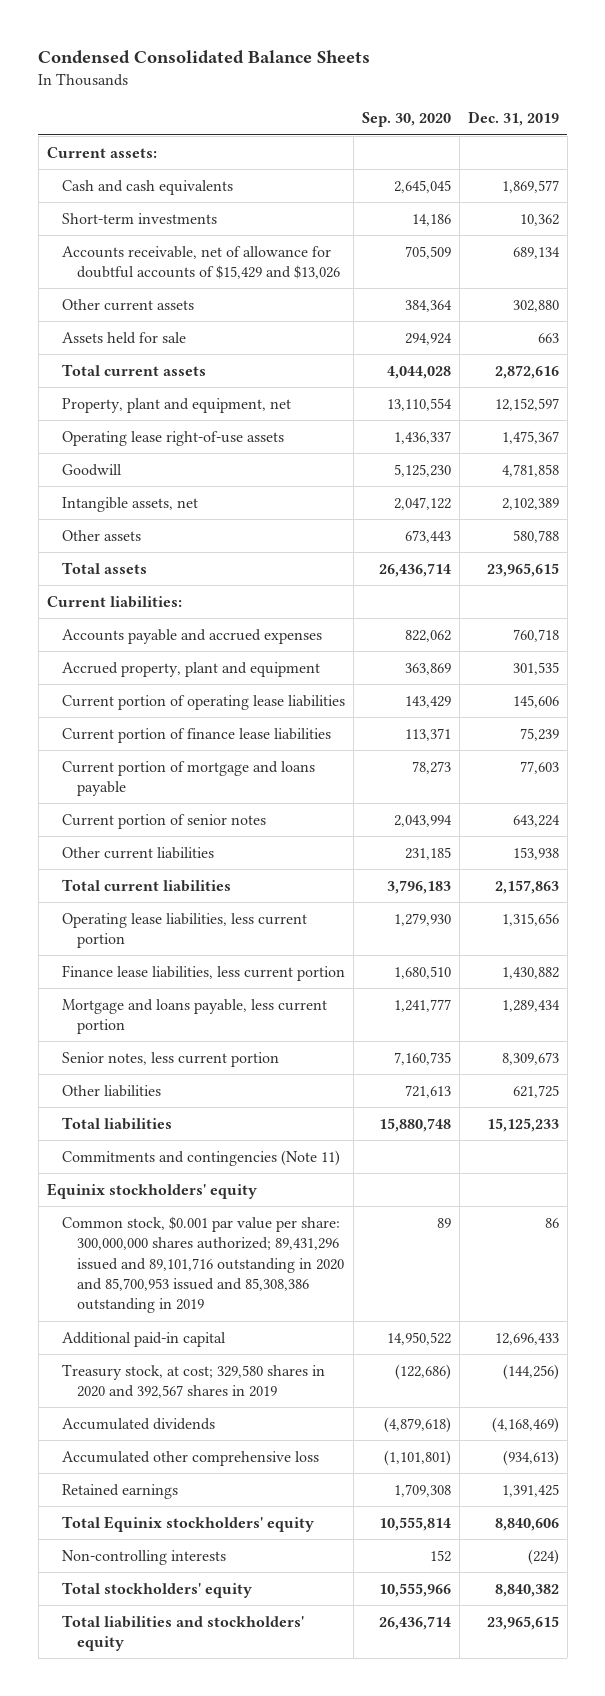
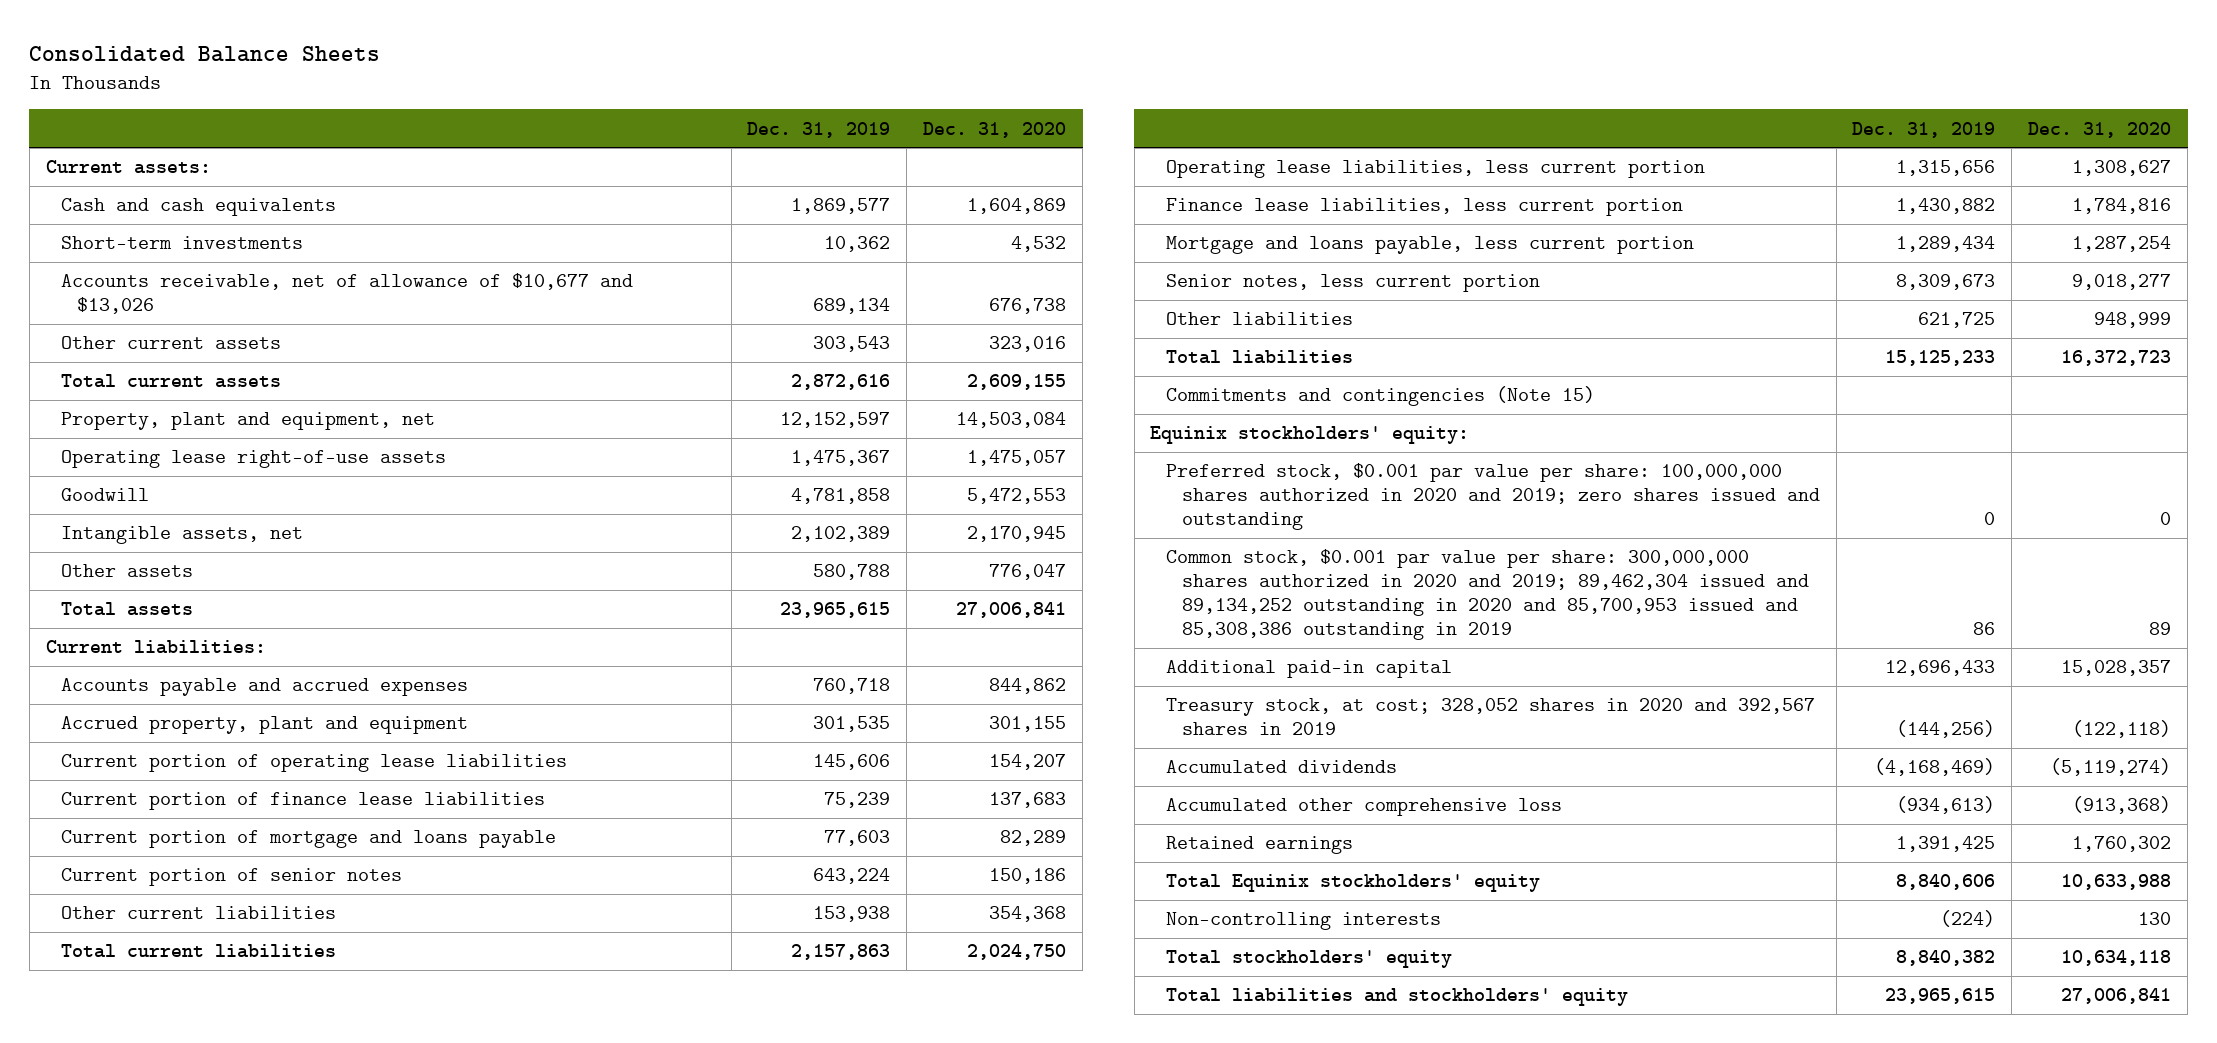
[38,50,371,65] Condensed Consolidated Balance Sheets -> [29,46,381,63] Consolidated Balance Sheets
[361,112,451,128] Sep. 30, 2020 -> none
none -> [923,121,1067,138] Dec. 31, 2020
[61,331,186,344] Assets held for sale -> none
[61,245,341,280] Accounts receivable, net of allowance for doubtful accounts of $15,429 and $13,026 -> [61,273,634,315] Accounts receivable, net of allowance of $10,677 and $13,026
[512,299,559,312] 302,880 -> [813,336,891,353] 303,543
[61,1149,340,1166] Commitments and contingencies (Note 11) -> [1166,386,1596,407] Commitments and contingencies (Note 15)
[46,1182,257,1199] Equinix stockholders' equity -> [1150,426,1470,445] Equinix stockholders' equity:
none -> [1166,463,1820,531] Preferred stock, $0.001 par value per share: 100,000,000 shares authorized in 2020 and 2019; zero shares issued and outstanding
[61,1215,345,1314] Common stock, $0.001 par value per share: 300,000,000 shares authorized; 89,431,296 issued and 89,101,716 outstanding in 2020 and 85,700,953 issued and 85,308,386 outstanding in 2019 -> [1166,549,1809,641] Common stock, $0.001 par value per share: 300,000,000 shares authorized in 2020 and 2019; 89,462,304 issued and 89,134,252 outstanding in 2020 and 85,700,953 issued and 85,308,386 outstanding in 2019
[61,1363,325,1399] Treasury stock, at cost; 329,580 shares in 2020 and 392,567 shares in 2019 -> [1166,698,1816,736] Treasury stock, at cost; 328,052 shares in 2020 and 392,567 shares in 2019

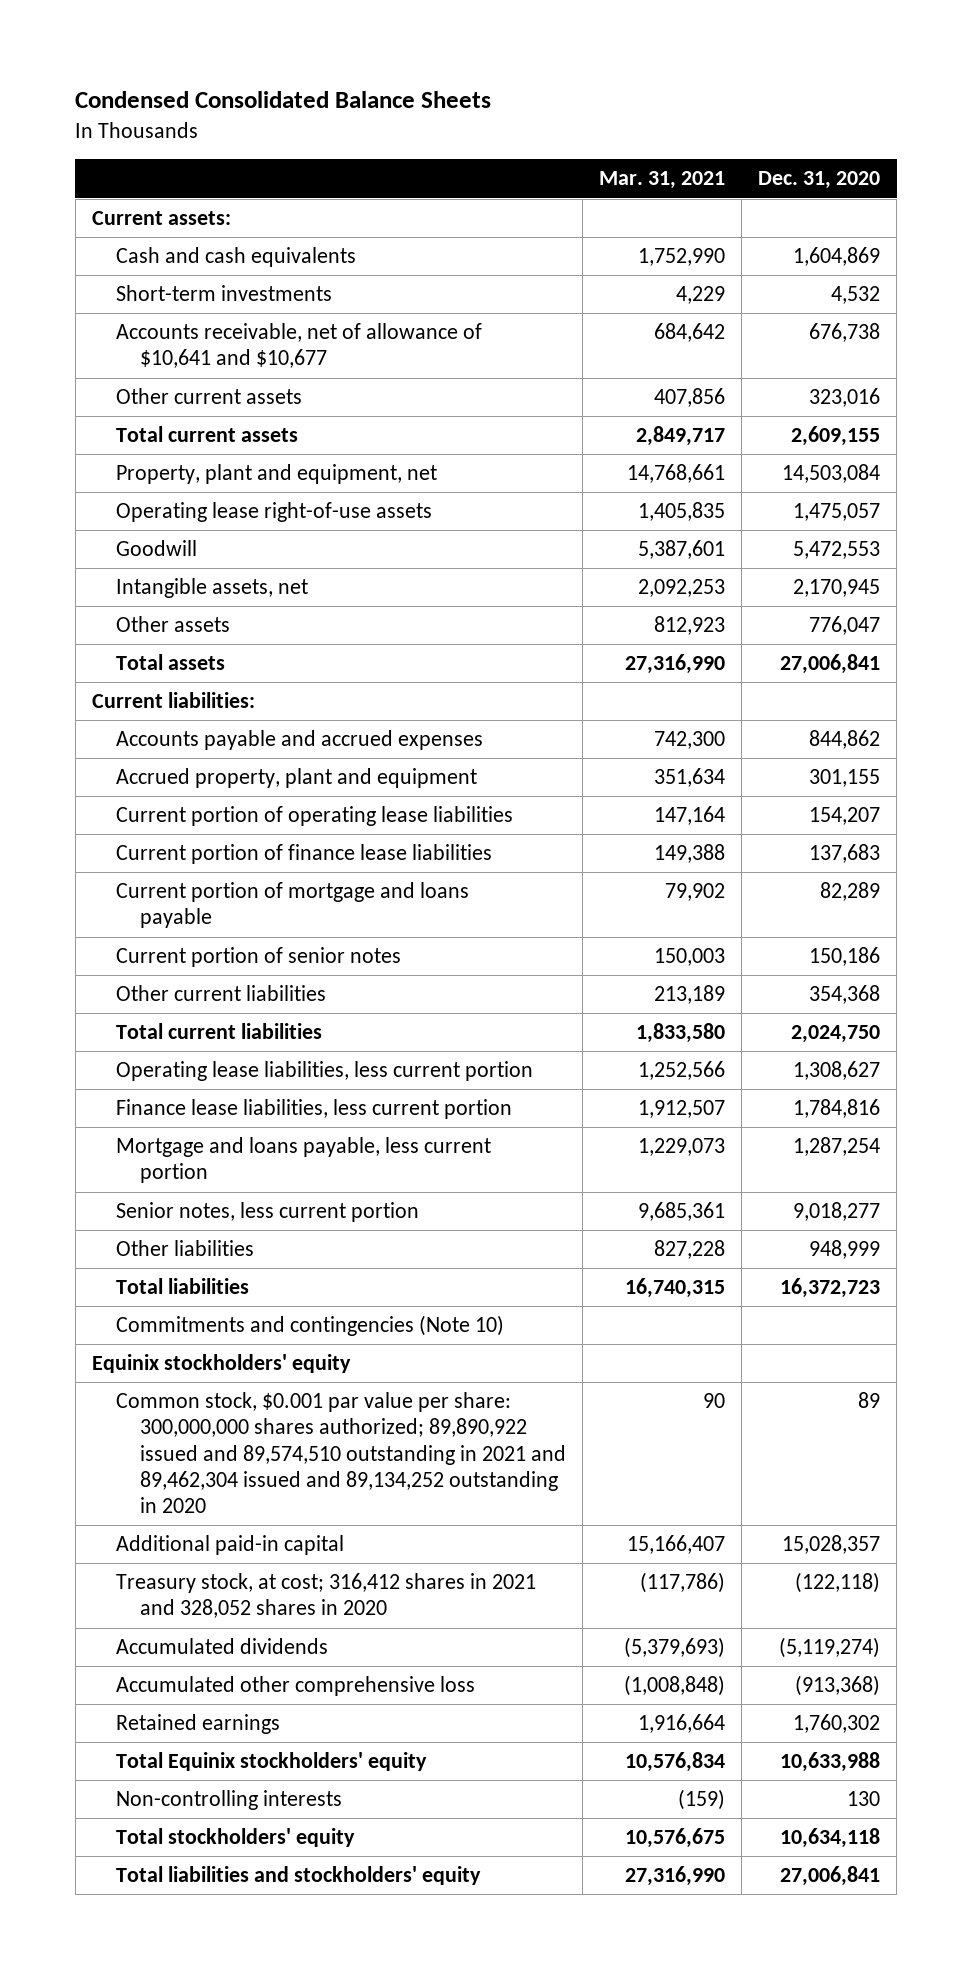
[29,46,381,63] Consolidated Balance Sheets -> [75,91,492,109] Condensed Consolidated Balance Sheets
[747,121,891,138] Dec. 31, 2019 -> none
none -> [599,171,726,190] Mar. 31, 2021
[61,273,634,315] Accounts receivable, net of allowance of $10,677 and $13,026 -> [115,323,482,369] Accounts receivable, net of allowance of $10,641 and $10,677
[1166,463,1820,531] Preferred stock, $0.001 par value per share: 100,000,000 shares authorized in 2020 and 2019; zero shares issued and outstanding -> none
[1166,386,1596,407] Commitments and contingencies (Note 15) -> [115,1315,504,1337] Commitments and contingencies (Note 10)
[1150,426,1470,445] Equinix stockholders' equity: -> [91,1354,351,1374] Equinix stockholders' equity
[1166,549,1809,641] Common stock, $0.001 par value per share: 300,000,000 shares authorized in 2020 and 2019; 89,462,304 issued and 89,134,252 outstanding in 2020 and 85,700,953 issued and 85,308,386 outstanding in 2019 -> [115,1392,567,1513] Common stock, $0.001 par value per share: 300,000,000 shares authorized; 89,890,922 issued and 89,574,510 outstanding in 2021 and 89,462,304 issued and 89,134,252 outstanding in 2020
[1166,698,1816,736] Treasury stock, at cost; 328,052 shares in 2020 and 392,567 shares in 2019 -> [115,1573,536,1619] Treasury stock, at cost; 316,412 shares in 2021 and 328,052 shares in 2020

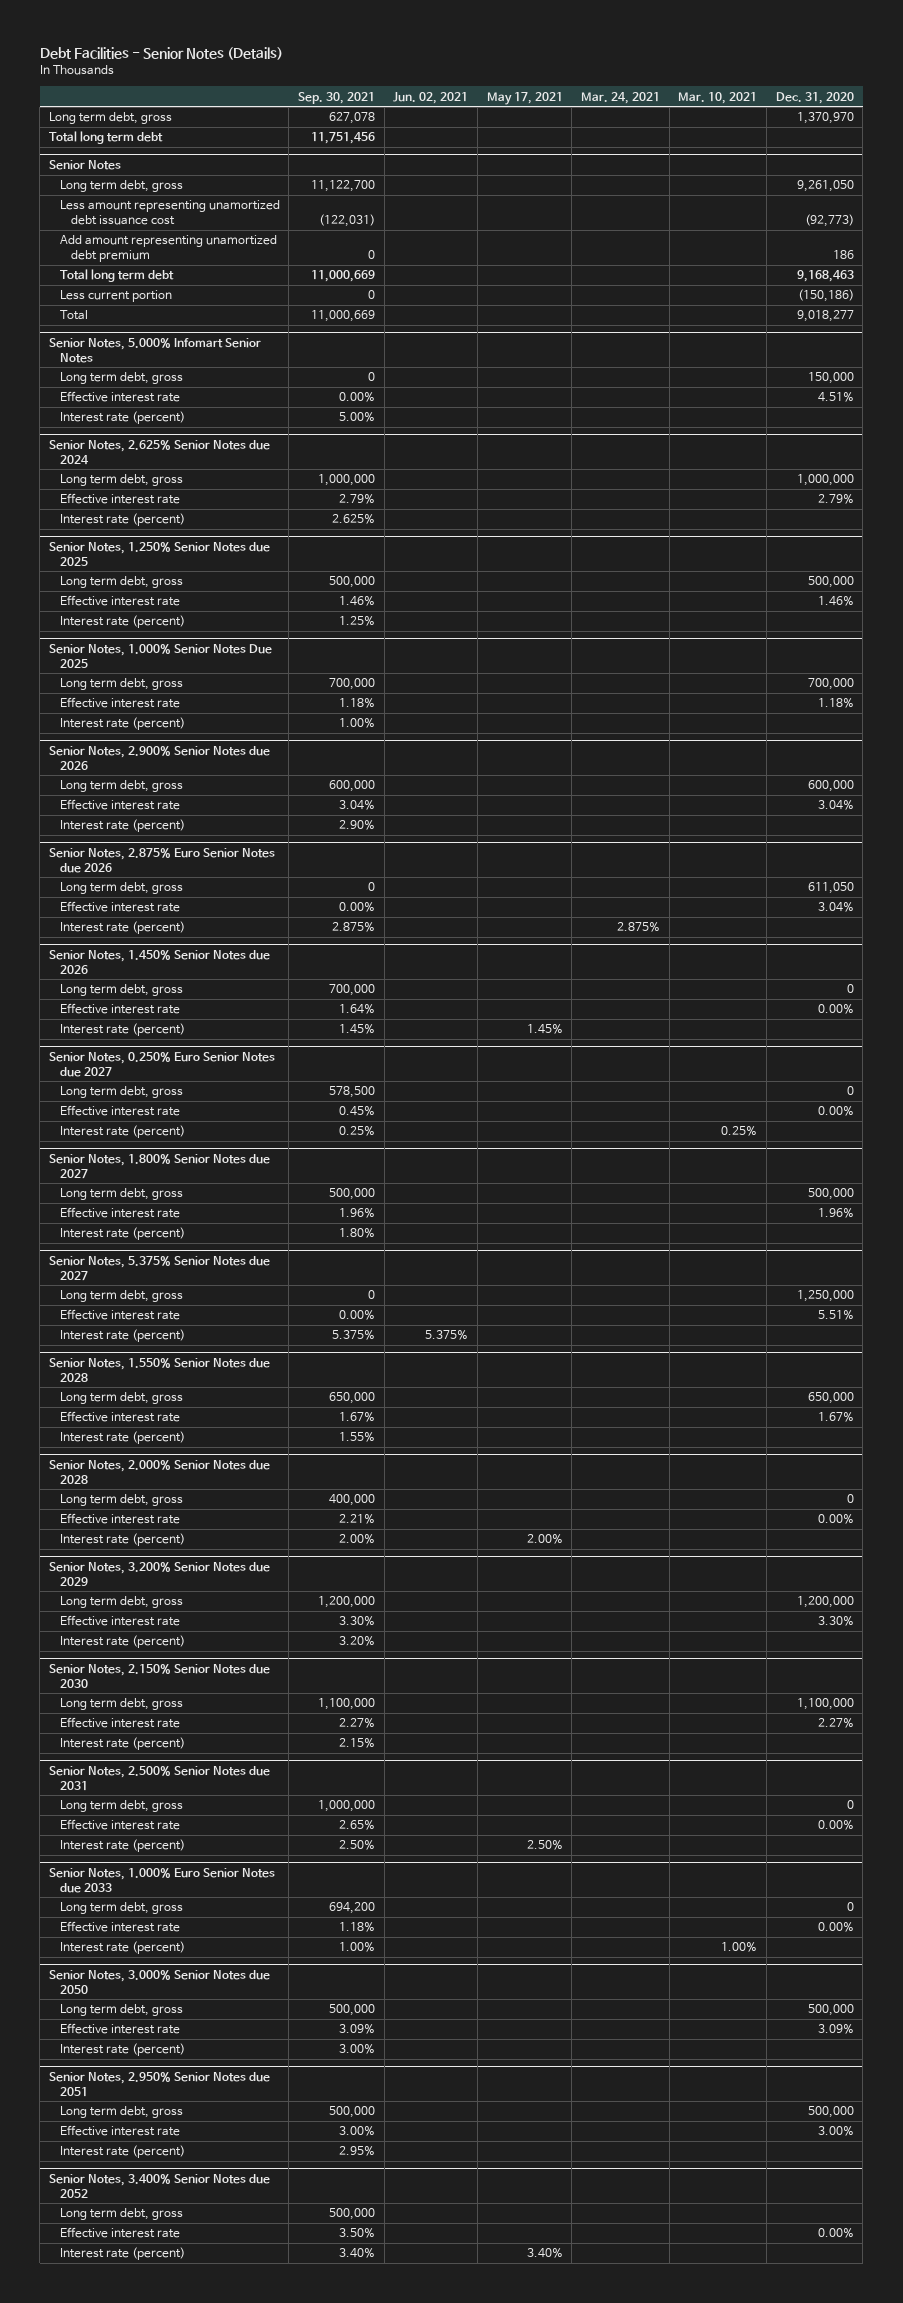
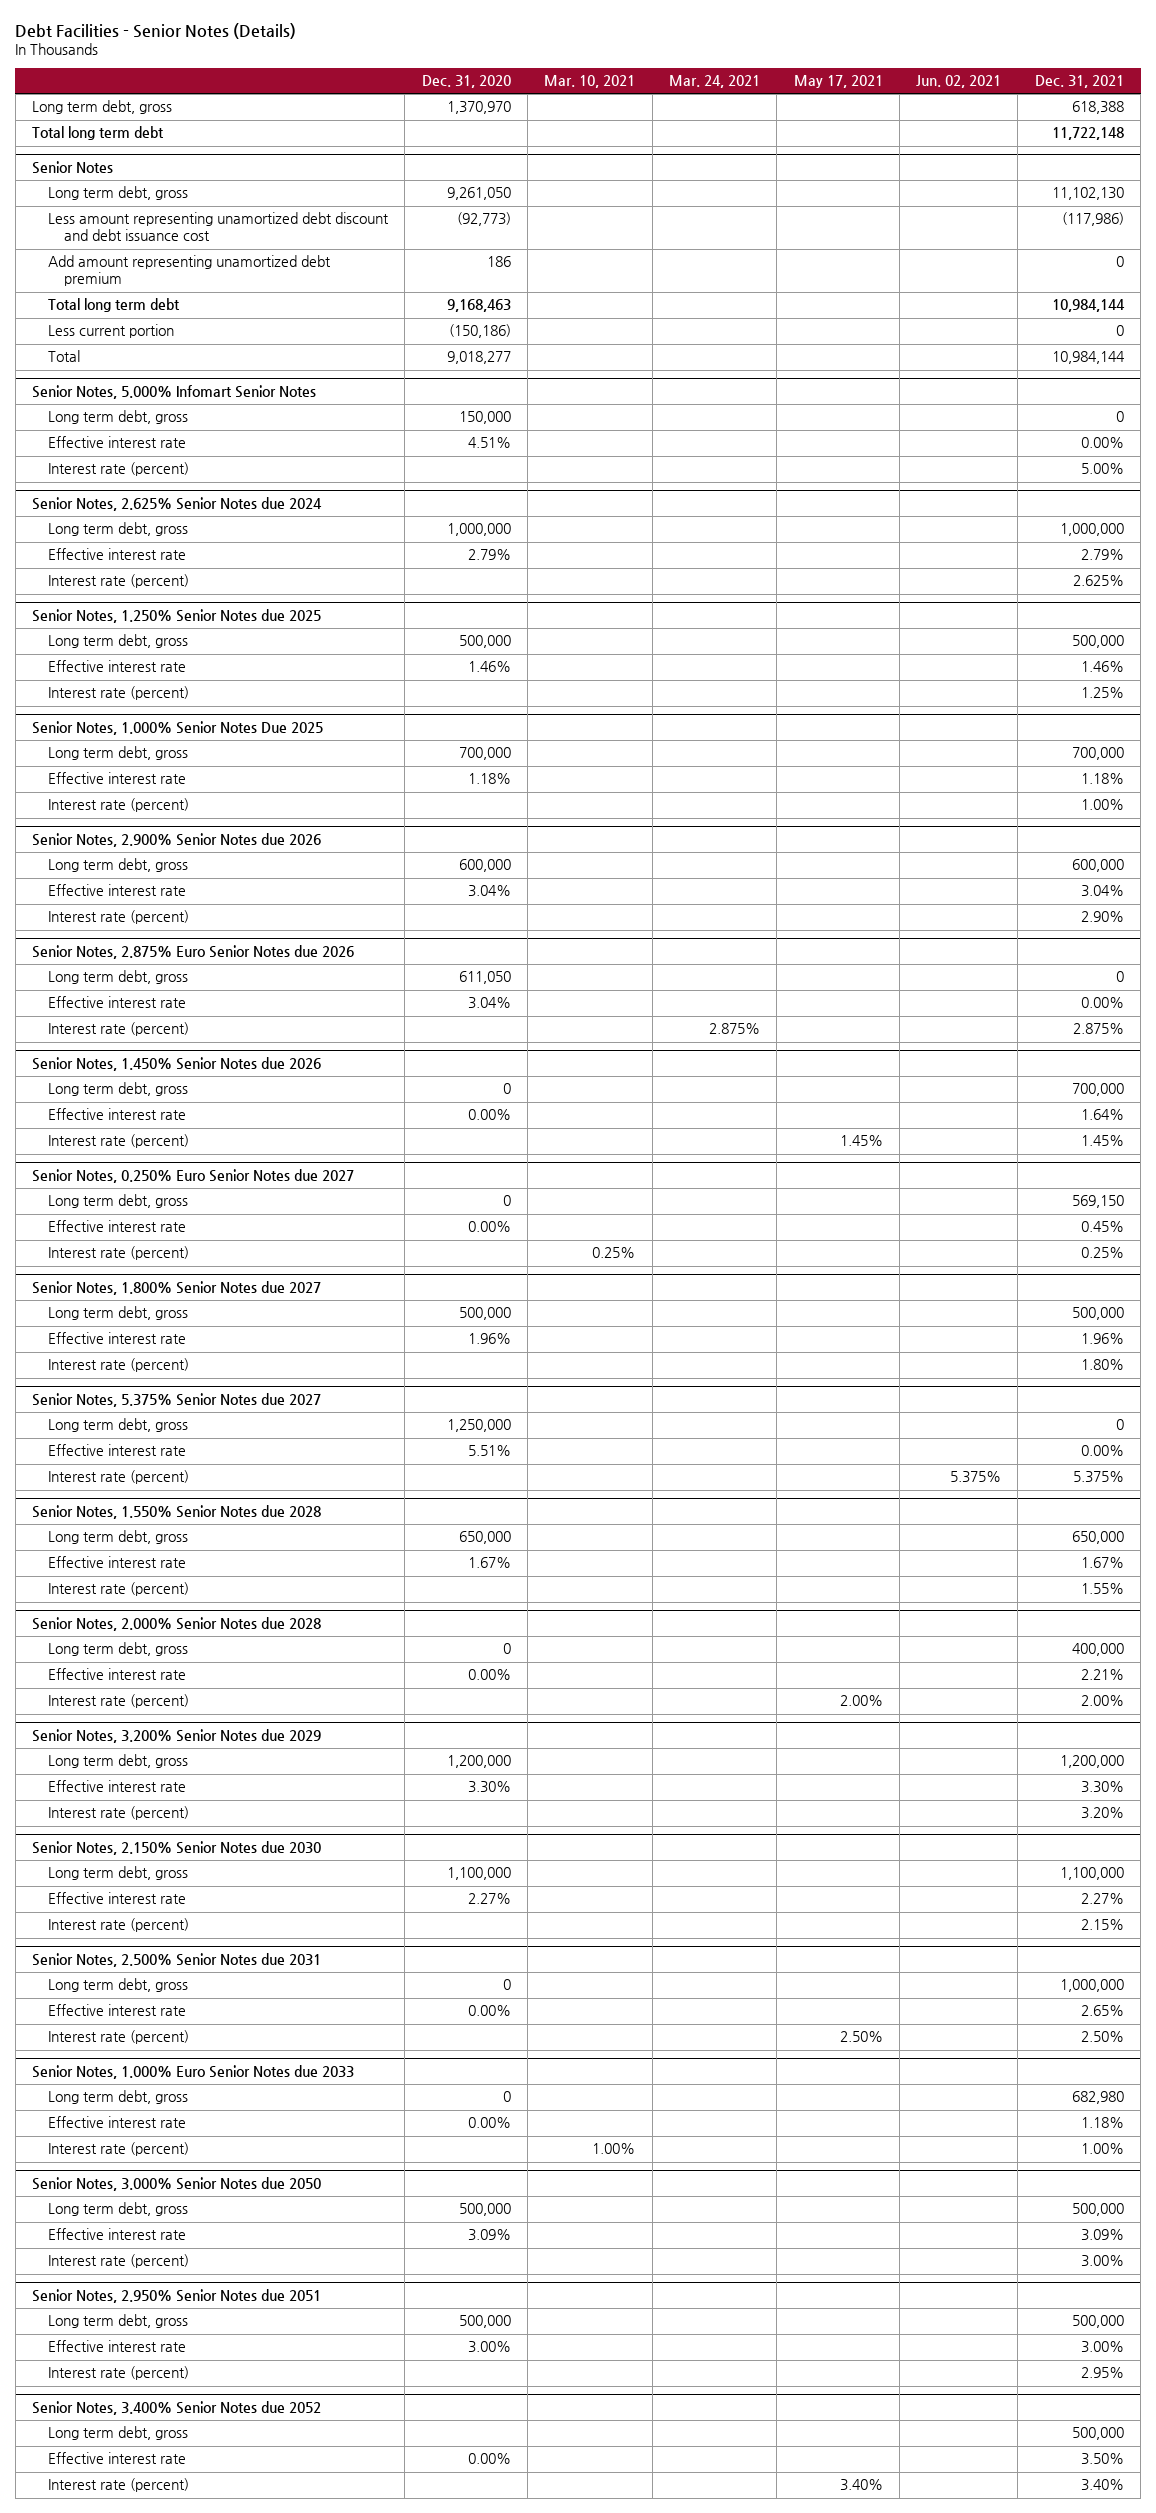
[298,91,376,104] Sep. 30, 2021 -> none
none -> [1034,75,1124,89] Dec. 31, 2021
[59,200,280,226] Less amount representing unamortized debt issuance cost -> [48,212,390,242] Less amount representing unamortized debt discount and debt issuance cost

